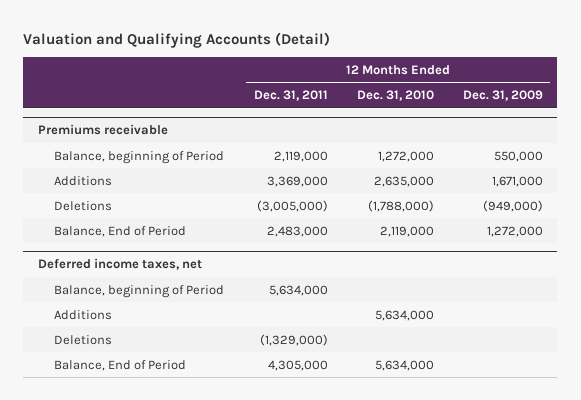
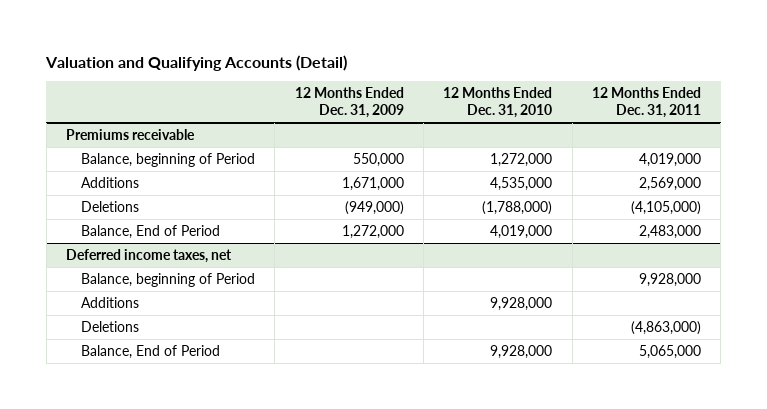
[273,150,328,162] 2,119,000 -> [639,152,702,167] 4,019,000
[266,175,328,187] 3,369,000 -> [639,176,702,191] 2,569,000
[373,175,434,187] 2,635,000 -> [490,176,553,191] 4,535,000
[256,199,328,212] (3,005,000) -> [631,200,702,215] (4,105,000)
[379,225,434,237] 2,119,000 -> [490,224,553,239] 4,019,000
[268,284,328,296] 5,634,000 -> [639,272,702,287] 9,928,000
[374,309,434,321] 5,634,000 -> [490,296,553,311] 9,928,000
[259,333,328,346] (1,329,000) -> [631,320,702,335] (4,863,000)
[267,359,328,371] 4,305,000 -> [639,344,702,359] 5,065,000
[374,359,434,371] 5,634,000 -> [490,344,553,359] 9,928,000

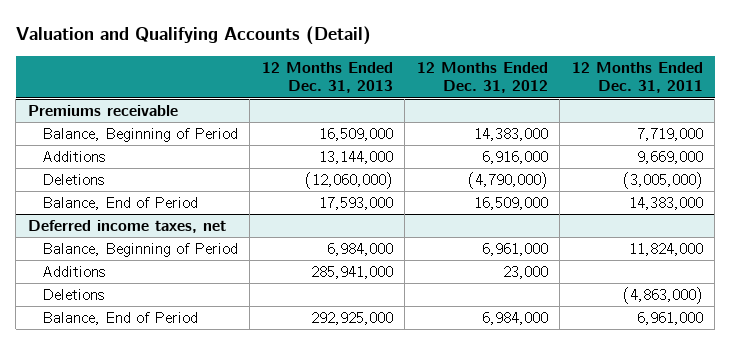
[294,86,404,119] 12 Months Ended Dec. 31, 2009 -> none
[443,86,553,119] 12 Months Ended Dec. 31, 2010 -> none
none -> [261,62,393,94] 12 Months Ended Dec. 31, 2013
none -> [416,62,548,94] 12 Months Ended Dec. 31, 2012
[80,152,255,167] Balance, beginning of Period -> [41,128,238,143] Balance, Beginning of Period
[639,152,702,167] 4,019,000 -> [636,128,703,142] 7,719,000
[639,176,702,191] 2,569,000 -> [636,151,703,165] 9,669,000
[631,200,702,215] (4,105,000) -> [622,172,703,190] (3,005,000)
[639,224,702,239] 2,483,000 -> [628,197,703,211] 14,383,000
[80,272,255,287] Balance, beginning of Period -> [41,243,238,258] Balance, Beginning of Period
[639,272,702,287] 9,928,000 -> [628,243,703,257] 11,824,000
[639,344,702,359] 5,065,000 -> [636,312,703,326] 6,961,000

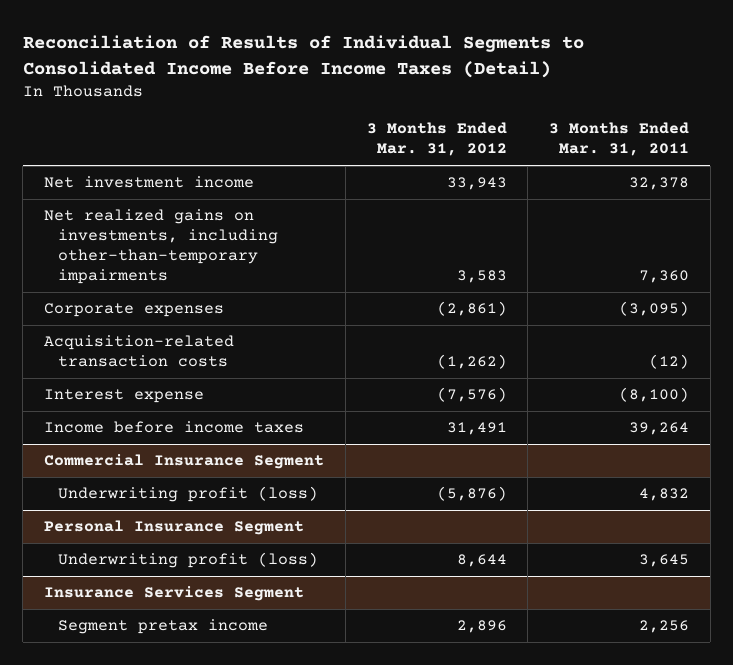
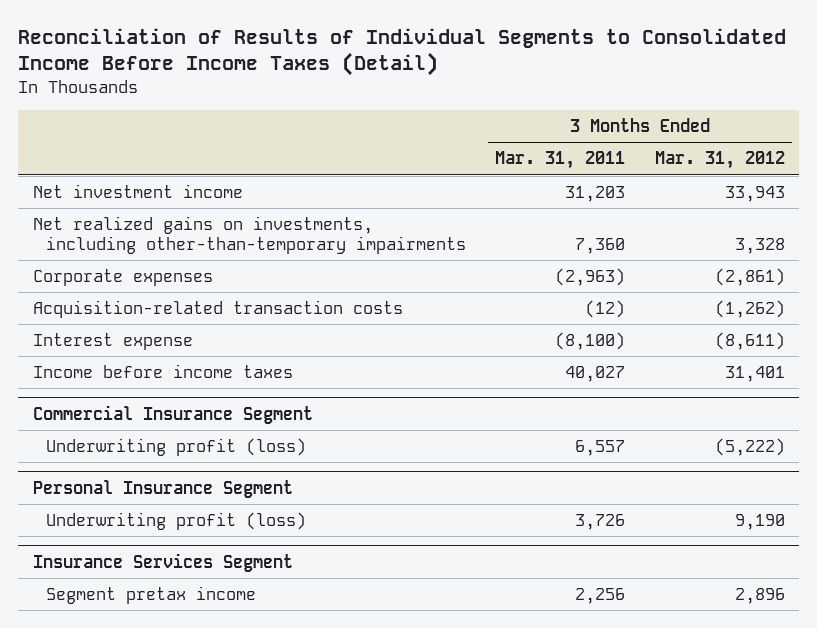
[629,177,690,191] 32,378 -> [565,186,626,203] 31,203
[456,269,507,283] 3,583 -> [734,237,785,254] 3,328
[619,301,690,317] (3,095) -> [555,268,626,287] (2,963)
[436,387,507,403] (7,576) -> [714,332,785,351] (8,611)
[446,422,507,436] 31,491 -> [724,366,785,383] 31,401
[629,422,690,436] 39,264 -> [565,366,626,383] 40,027
[436,486,507,502] (5,876) -> [714,438,785,457] (5,222)
[639,488,690,502] 4,832 -> [575,440,626,457] 6,557
[456,554,507,568] 8,644 -> [734,514,785,531] 9,190
[639,554,690,568] 3,645 -> [575,514,626,531] 3,726

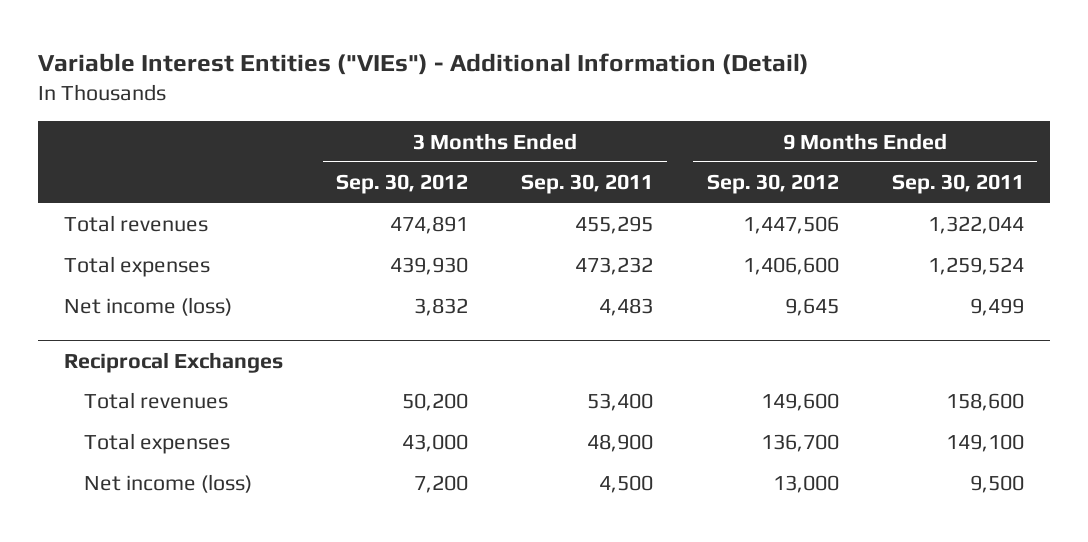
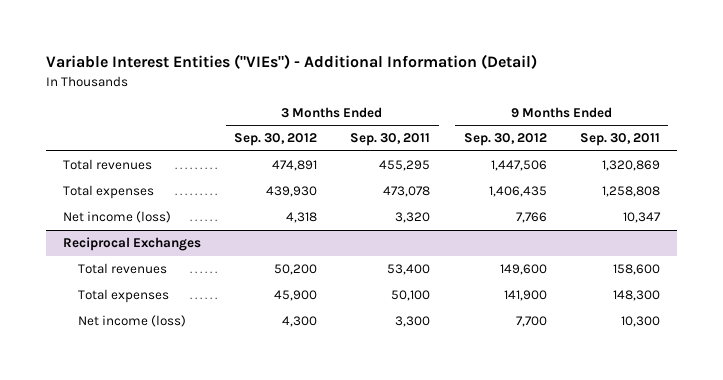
[927,216,1024,235] 1,322,044 -> [601,160,660,172] 1,320,869
[575,257,654,276] 473,232 -> [383,186,431,198] 473,078
[742,257,839,276] 1,406,600 -> [488,186,547,198] 1,406,435
[927,257,1024,276] 1,259,524 -> [601,186,660,198] 1,258,808
[414,298,469,317] 3,832 -> [286,212,318,224] 4,318
[599,298,654,317] 4,483 -> [395,212,431,224] 3,320
[784,298,839,317] 9,645 -> [515,212,547,224] 7,766
[969,298,1024,317] 9,499 -> [622,212,661,224] 10,347
[402,434,469,453] 43,000 -> [274,290,318,302] 45,900
[587,434,654,453] 48,900 -> [391,290,431,302] 50,100
[760,434,839,453] 136,700 -> [503,290,547,302] 141,900
[945,434,1024,453] 149,100 -> [612,290,660,302] 148,300
[414,475,469,494] 7,200 -> [282,316,318,328] 4,300
[599,475,654,494] 4,500 -> [395,316,431,328] 3,300
[772,475,839,494] 13,000 -> [515,316,547,328] 7,700
[969,475,1024,494] 9,500 -> [620,316,660,328] 10,300

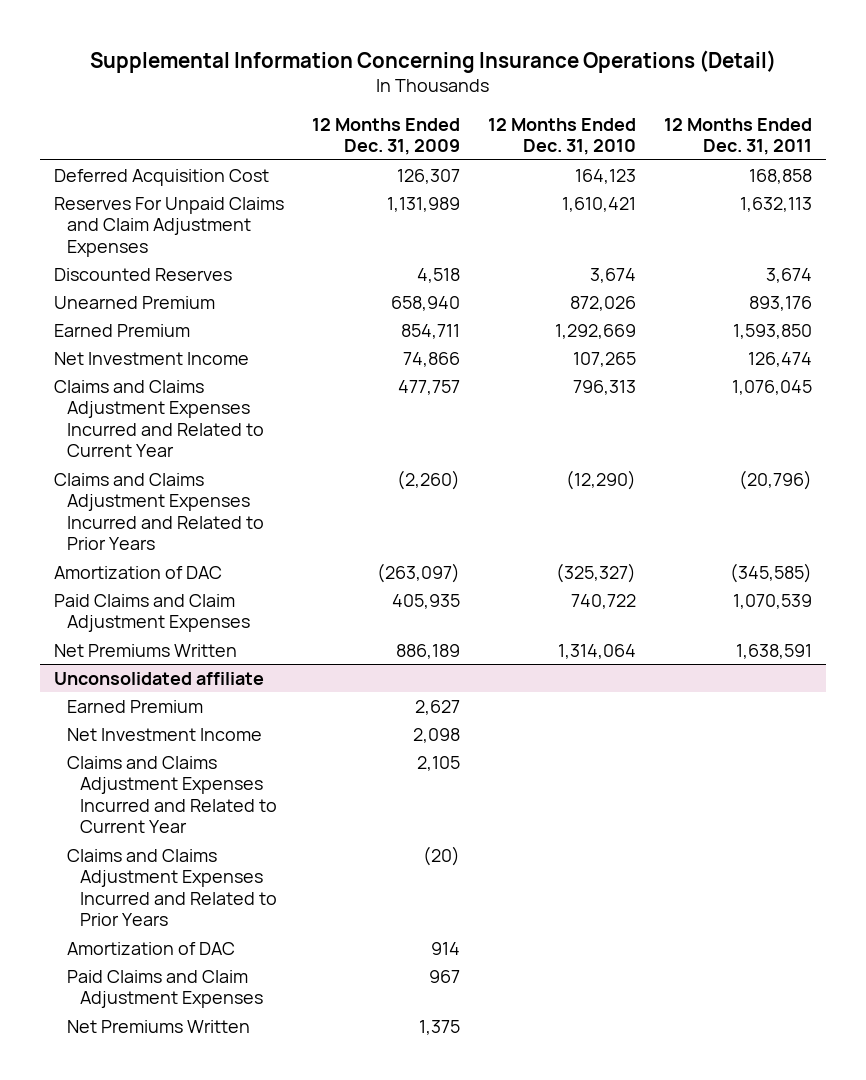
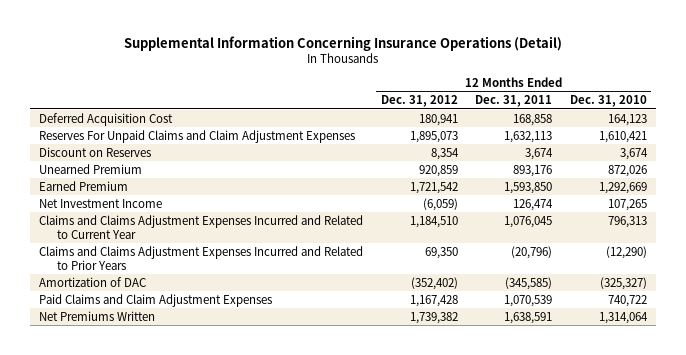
[311,117,460,156] 12 Months Ended Dec. 31, 2009 -> none
none -> [380,95,458,108] Dec. 31, 2012
[53,267,232,281] Discounted Reserves -> [38,146,151,157] Discount on Reserves
[53,671,264,685] Unconsolidated affiliate -> none
[66,699,203,713] Earned Premium -> none
[66,727,262,741] Net Investment Income -> none
[66,755,278,834] Claims and Claims Adjustment Expenses Incurred and Related to Current Year -> none
[66,848,278,927] Claims and Claims Adjustment Expenses Incurred and Related to Prior Years -> none
[66,941,235,955] Amortization of DAC -> none
[66,969,264,1009] Paid Claims and Claim Adjustment Expenses -> none
[66,1019,250,1033] Net Premiums Written -> none

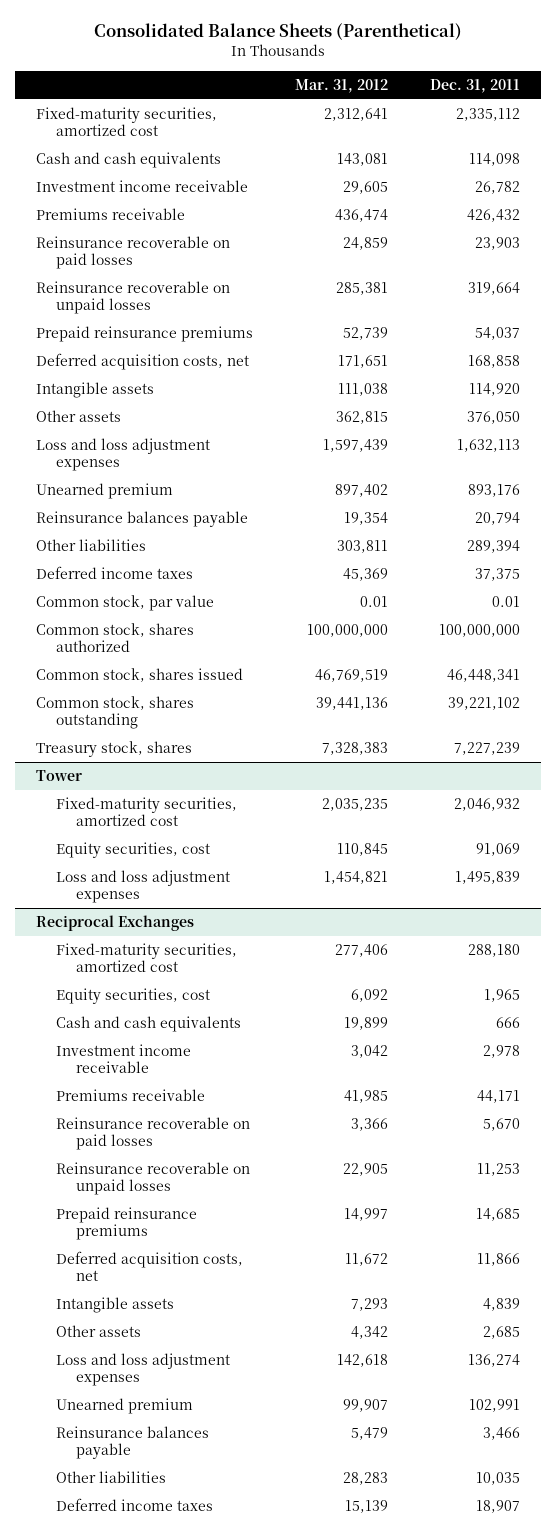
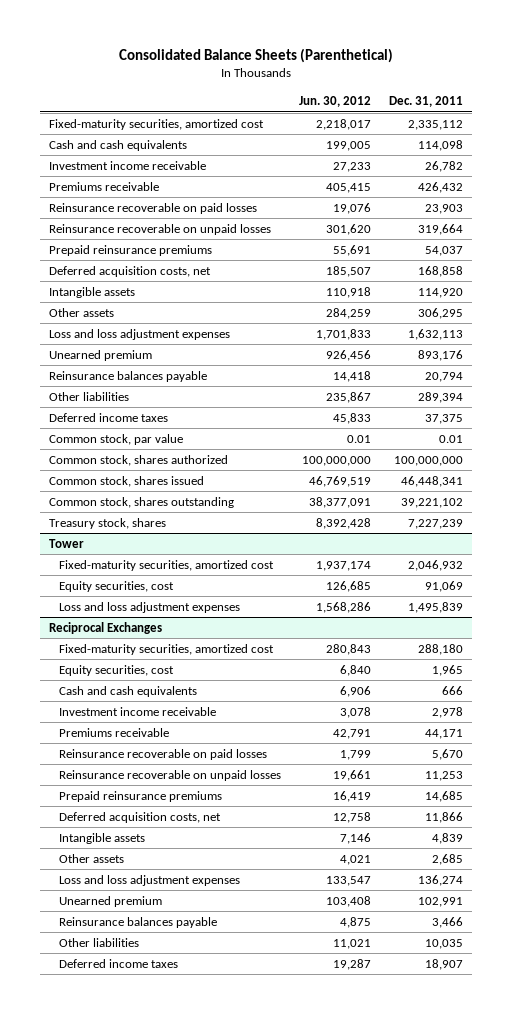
[295,78,389,93] Mar. 31, 2012 -> none
none -> [298,96,371,108] Jun. 30, 2012
[467,411,521,425] 376,050 -> [417,307,463,319] 306,295

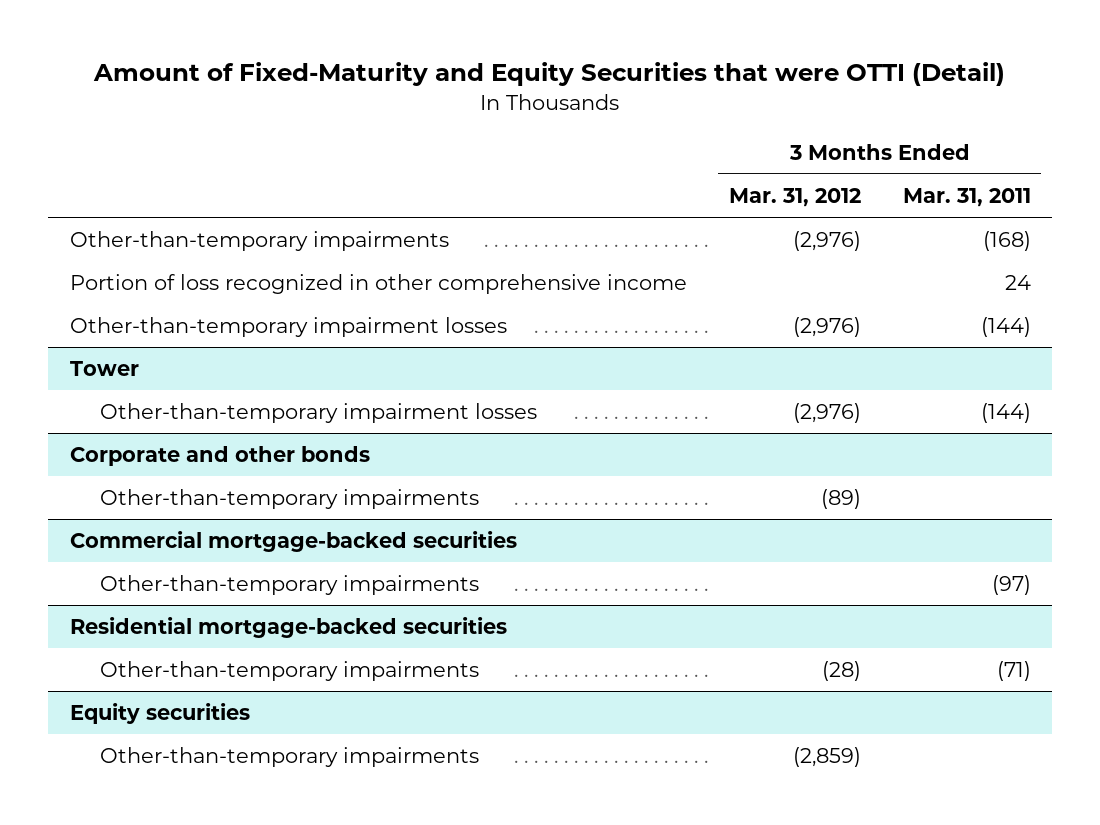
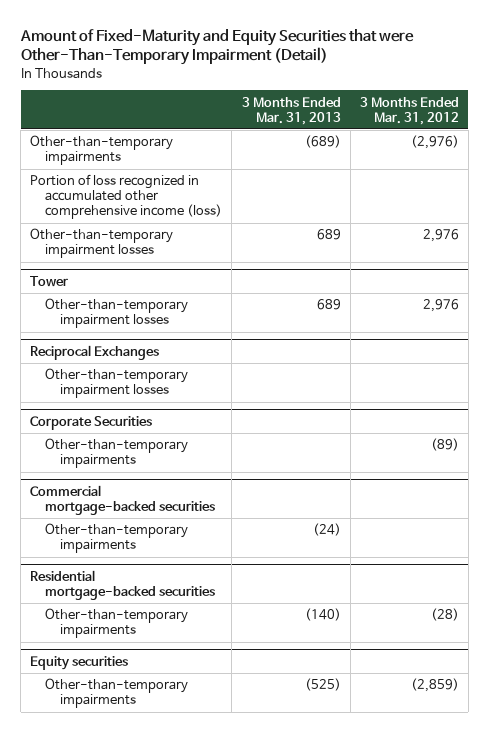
[93,62,1006,87] Amount of Fixed-Maturity and Equity Securities that were OTTI (Detail) -> [19,28,414,66] Amount of Fixed-Maturity and Equity Securities that were Other-Than-Temporary Impairment (Detail)
[902,187,1031,207] Mar. 31, 2011 -> none
none -> [241,96,341,125] 3 Months Ended Mar. 31, 2013
[69,273,687,294] Portion of loss recognized in other comprehensive income -> [30,174,223,220] Portion of loss recognized in accumulated other comprehensive income (loss)
[792,316,861,337] (2,976) -> [422,229,459,243] 2,976
[69,445,370,466] Corporate and other bonds -> none
[792,402,861,423] (2,976) -> [422,299,459,313] 2,976
none -> [30,344,160,360] Reciprocal Exchanges
none -> [45,368,189,399] Other-than-temporary impairment losses
none -> [30,415,153,430] Corporate Securities

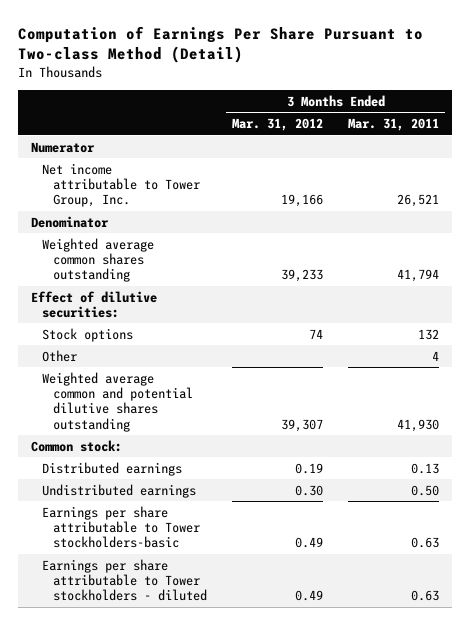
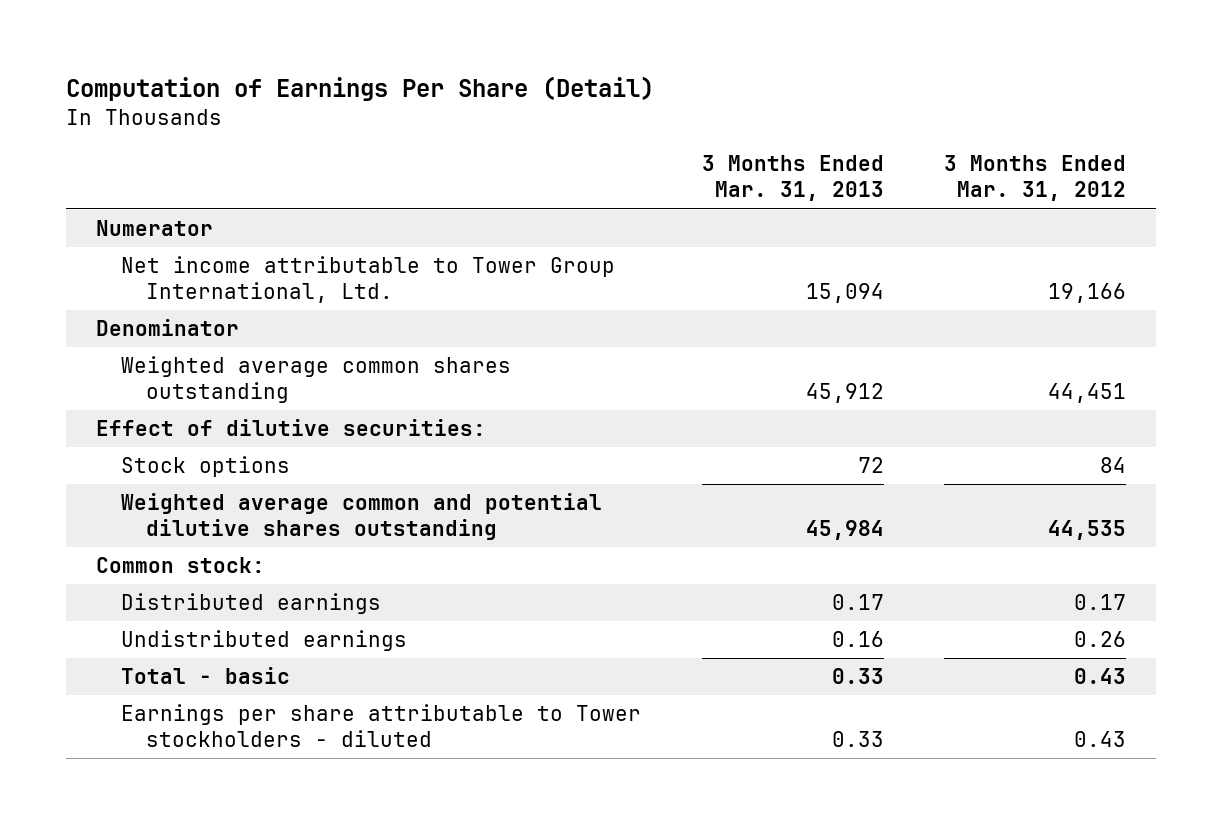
[18,25,424,64] Computation of Earnings Per Share Pursuant to Two-class Method (Detail) -> [65,76,654,102] Computation of Earnings Per Share (Detail)
[348,118,440,132] Mar. 31, 2011 -> none
none -> [701,155,884,202] 3 Months Ended Mar. 31, 2013
[41,162,200,208] Net income attributable to Tower Group, Inc. -> [121,255,616,304] Net income attributable to Tower Group International, Ltd.
[281,269,324,283] 39,233 -> [1048,383,1127,404] 44,451
[41,349,77,362] Other -> none
[309,328,324,339] 74 -> [1100,456,1127,473] 84
[281,418,324,432] 39,307 -> [1048,520,1127,541] 44,535
[41,505,200,549] Earnings per share attributable to Tower stockholders-basic -> none
[295,462,324,474] 0.19 -> [1074,593,1127,610] 0.17
[295,484,324,496] 0.30 -> [1074,630,1127,647] 0.26
none -> [121,666,291,684] Total - basic
[295,590,324,602] 0.49 -> [1074,731,1127,748] 0.43

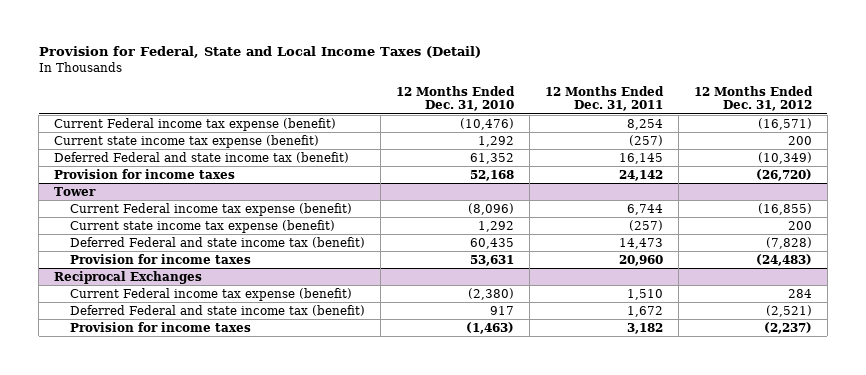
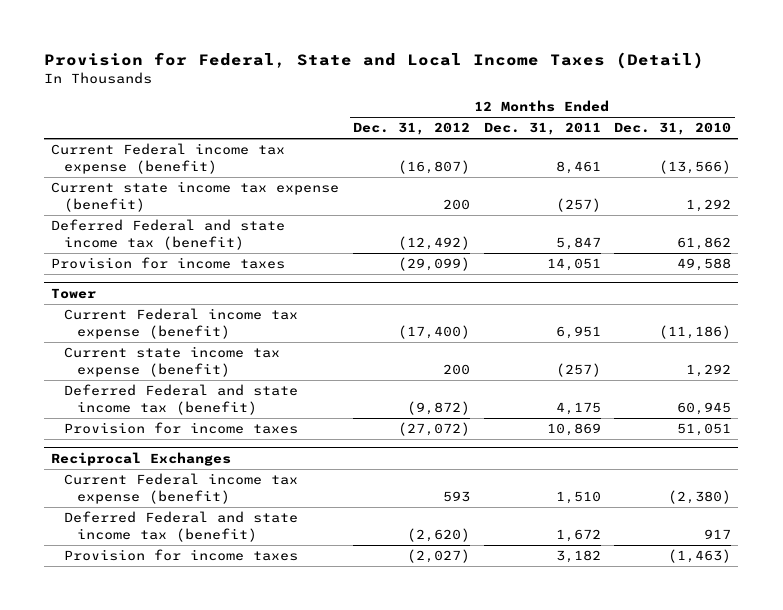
[460,117,515,130] (10,476) -> [659,160,732,175] (13,566)
[627,118,664,130] 8,254 -> [555,161,601,175] 8,461
[757,117,812,130] (16,571) -> [397,160,470,175] (16,807)
[470,152,515,164] 61,352 -> [677,237,732,251] 61,862
[619,152,664,164] 16,145 -> [555,237,601,251] 5,847
[757,151,812,164] (10,349) -> [397,236,470,251] (12,492)
[470,169,515,181] 52,168 -> [677,258,732,272] 49,588
[619,169,664,181] 24,142 -> [546,258,601,272] 14,051
[755,168,812,181] (26,720) -> [397,257,470,272] (29,099)
[468,202,515,215] (8,096) -> [659,325,732,340] (11,186)
[627,203,664,215] 6,744 -> [555,326,601,340] 6,951
[757,202,812,215] (16,855) -> [397,325,470,340] (17,400)
[470,237,515,249] 60,435 -> [677,402,732,416] 60,945
[619,237,664,249] 14,473 -> [555,402,601,416] 4,175
[765,236,812,249] (7,828) -> [406,401,470,416] (9,872)
[470,254,515,266] 53,631 -> [677,423,732,437] 51,051
[619,254,664,266] 20,960 -> [546,423,601,437] 10,869
[755,253,812,266] (24,483) -> [397,422,470,437] (27,072)
[787,288,812,298] 284 -> [442,491,470,503] 593
[765,304,812,317] (2,521) -> [406,528,470,543] (2,620)
[763,321,812,334] (2,237) -> [406,549,470,564] (2,027)

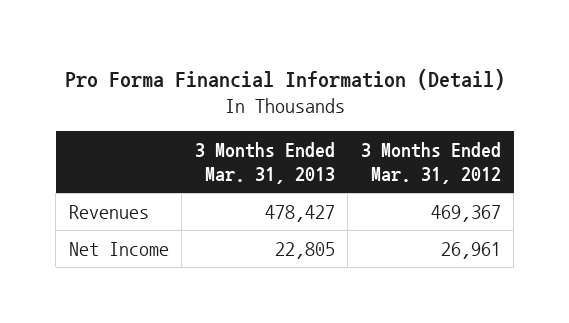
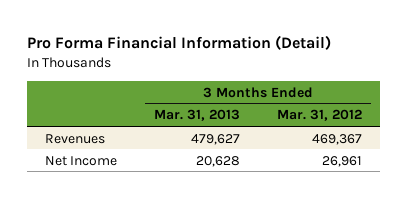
[264,204,335,222] 478,427 -> [191,133,241,145] 479,627
[274,241,335,259] 22,805 -> [196,155,241,167] 20,628

